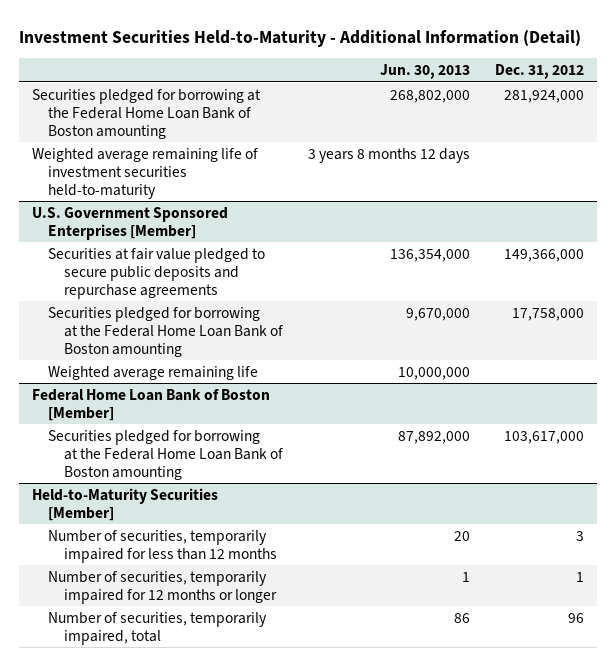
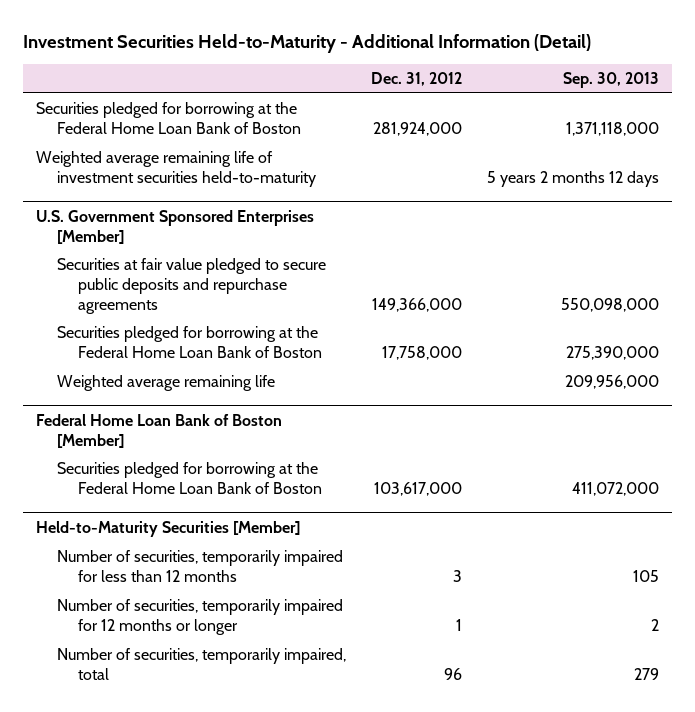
[379,63,470,79] Jun. 30, 2013 -> none
none -> [563,72,660,89] Sep. 30, 2013
[31,88,261,139] Securities pledged for borrowing at the Federal Home Loan Bank of Boston amounting -> [35,102,301,134] Securities pledged for borrowing at the Federal Home Loan Bank of Boston
[47,306,283,357] Securities pledged for borrowing at the Federal Home Loan Bank of Boston amounting -> [56,326,322,358] Securities pledged for borrowing at the Federal Home Loan Bank of Boston
[47,429,283,480] Securities pledged for borrowing at the Federal Home Loan Bank of Boston amounting -> [56,462,322,494] Securities pledged for borrowing at the Federal Home Loan Bank of Boston

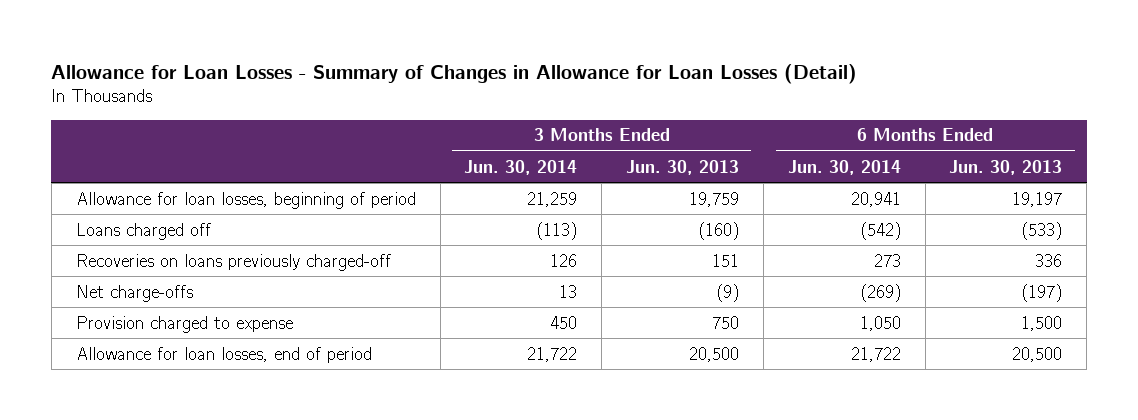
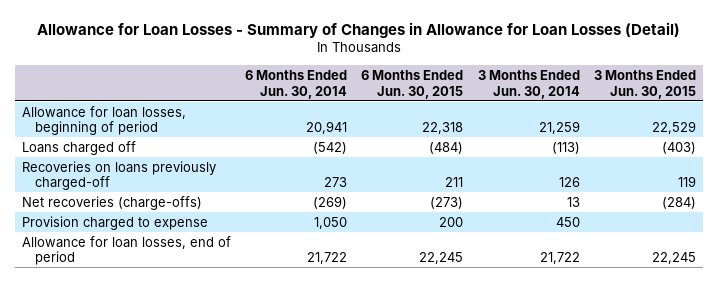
[626,159,740,175] Jun. 30, 2013 -> none
[949,159,1063,175] Jun. 30, 2013 -> none
none -> [361,70,464,99] 6 Months Ended Jun. 30, 2015
none -> [594,70,697,99] 3 Months Ended Jun. 30, 2015
[75,284,193,302] Net charge-offs -> [21,195,202,210] Net recoveries (charge-offs)

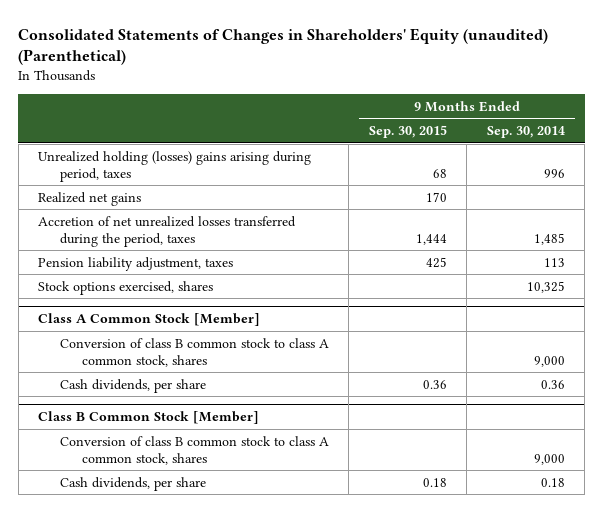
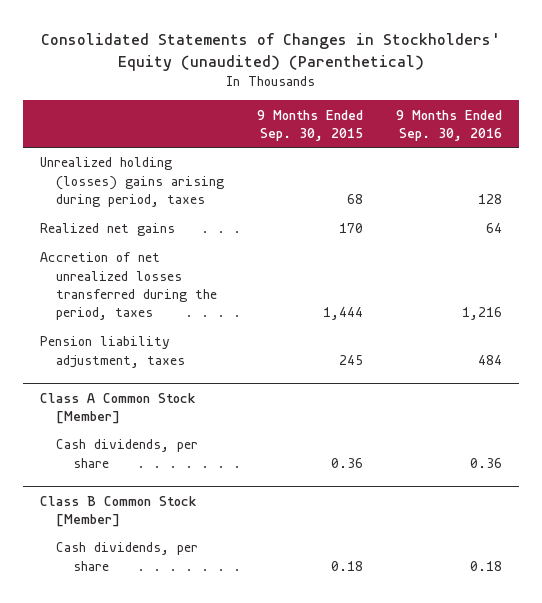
[18,27,549,66] Consolidated Statements of Changes in Shareholders' Equity (unaudited) (Parenthetical) -> [40,32,500,71] Consolidated Statements of Changes in Stockholders' Equity (unaudited) (Parenthetical)
[486,126,565,139] Sep. 30, 2014 -> none
none -> [396,109,503,141] 9 Months Ended Sep. 30, 2016
[38,280,214,295] Stock options exercised, shares -> none
[425,256,447,268] 425 -> [339,354,364,365] 245
[60,337,330,367] Conversion of class B common stock to class A common stock, shares -> none
[60,435,330,465] Conversion of class B common stock to class A common stock, shares -> none

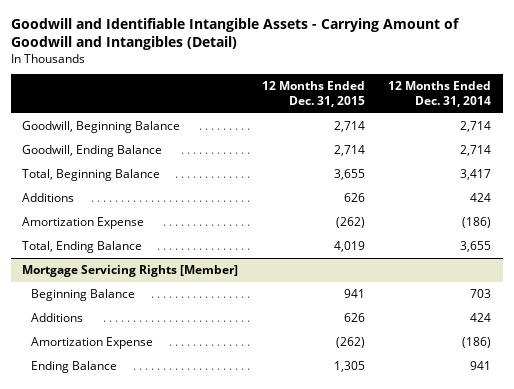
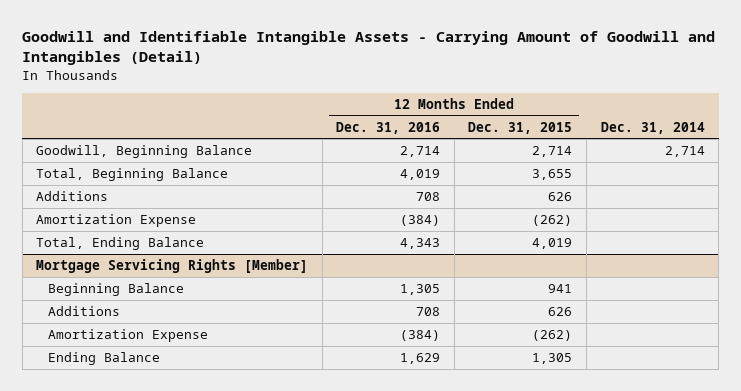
[388,81,492,107] 12 Months Ended Dec. 31, 2014 -> none
none -> [336,121,441,134] Dec. 31, 2016
none -> [600,121,705,134] Dec. 31, 2014
[22,144,163,157] Goodwill, Ending Balance -> none

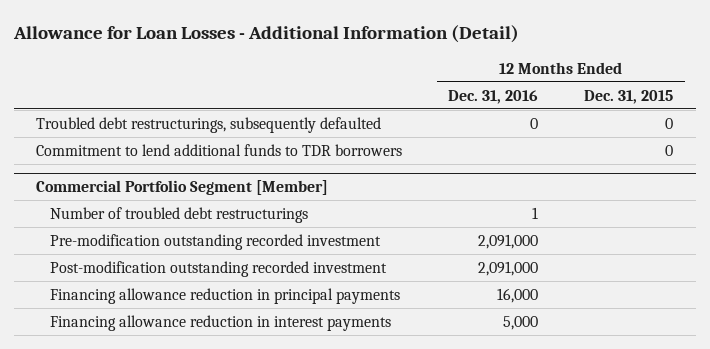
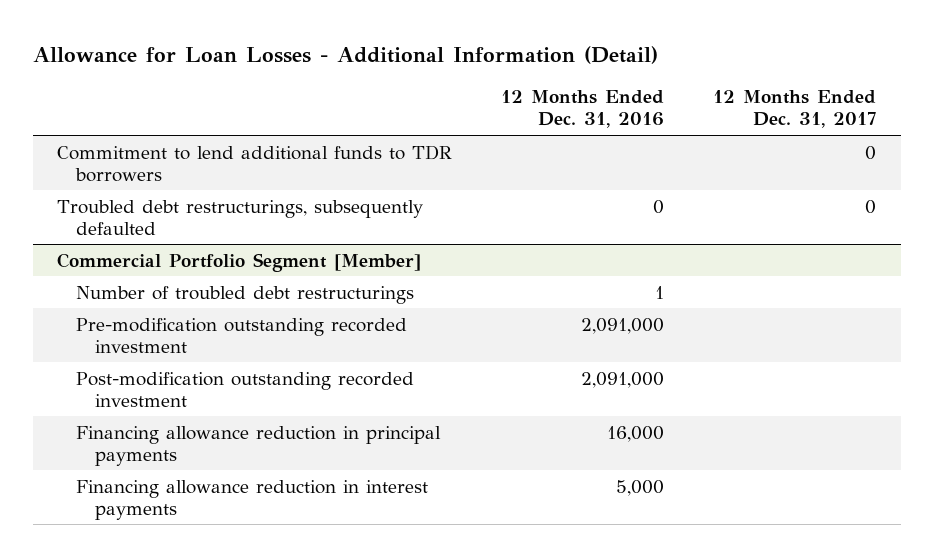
[584,89,674,104] Dec. 31, 2015 -> none
none -> [713,90,877,129] 12 Months Ended Dec. 31, 2017
[36,116,382,133] Troubled debt restructurings, subsequently defaulted -> [57,199,424,235] Troubled debt restructurings, subsequently defaulted

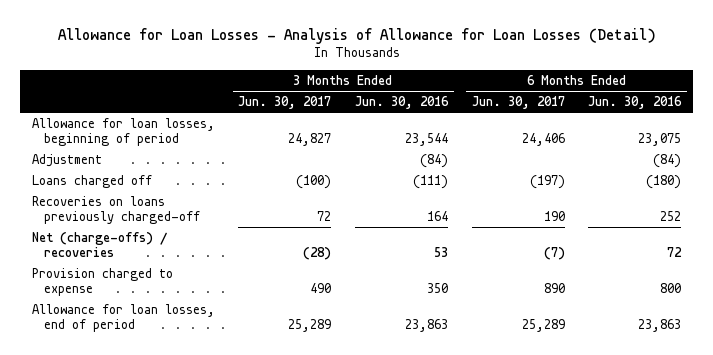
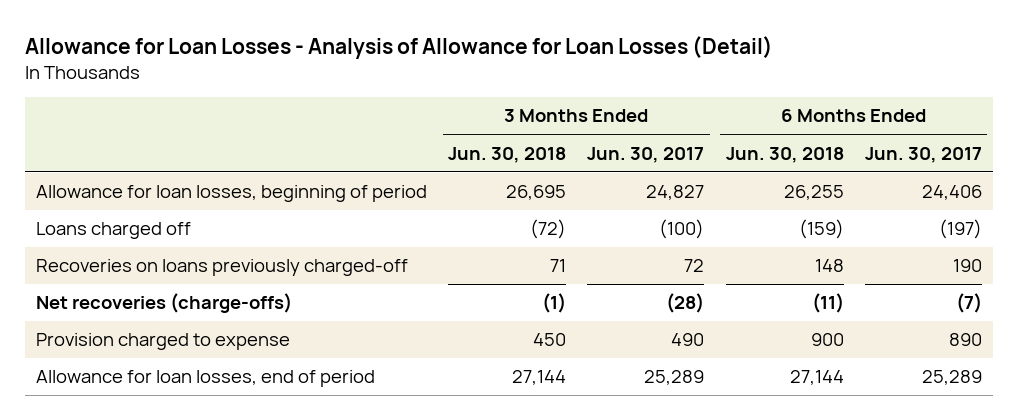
[355,96,450,110] Jun. 30, 2016 -> none
[588,96,683,110] Jun. 30, 2016 -> none
none -> [447,146,566,163] Jun. 30, 2018
none -> [725,146,844,163] Jun. 30, 2018
[31,153,102,167] Adjustment -> none
[31,231,167,257] Net (charge-offs) / recoveries -> [35,293,292,314] Net recoveries (charge-offs)

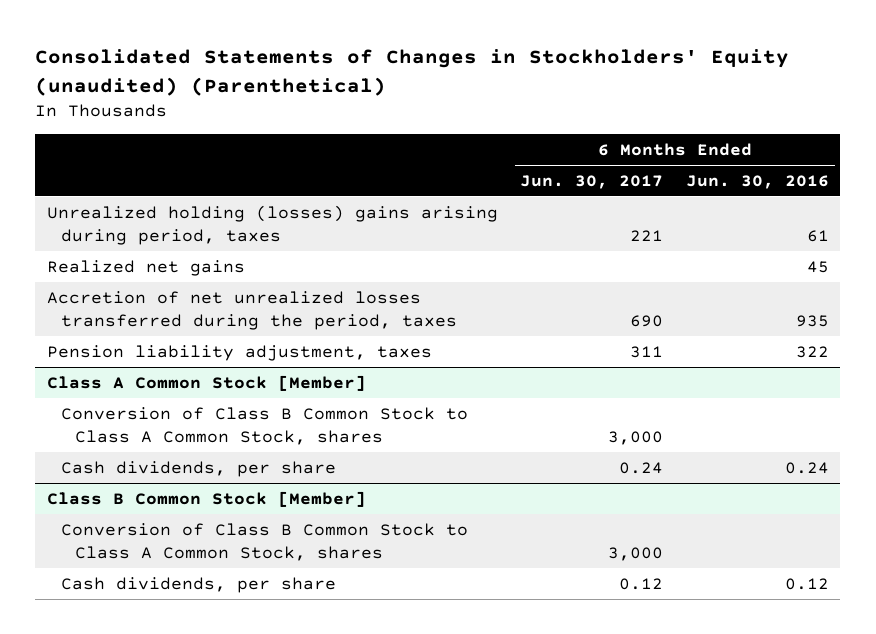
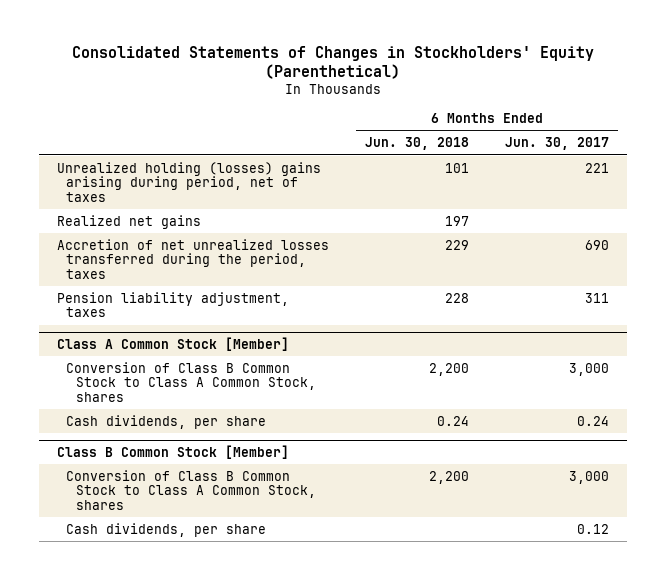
[35,49,790,96] Consolidated Statements of Changes in Stockholders' Equity (unaudited) (Parenthetical) -> [71,45,594,80] Consolidated Statements of Changes in Stockholders' Equity (Parenthetical)
[686,174,830,189] Jun. 30, 2016 -> none
none -> [364,137,469,151] Jun. 30, 2018
[46,204,498,246] Unrealized holding (losses) gains arising during period, taxes -> [56,161,321,202] Unrealized holding (losses) gains arising during period, net of taxes

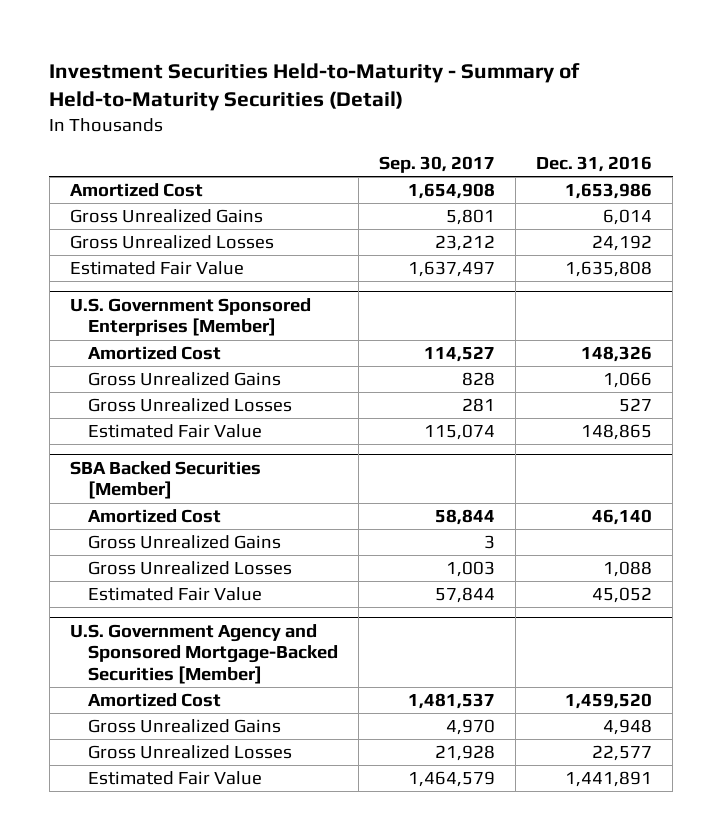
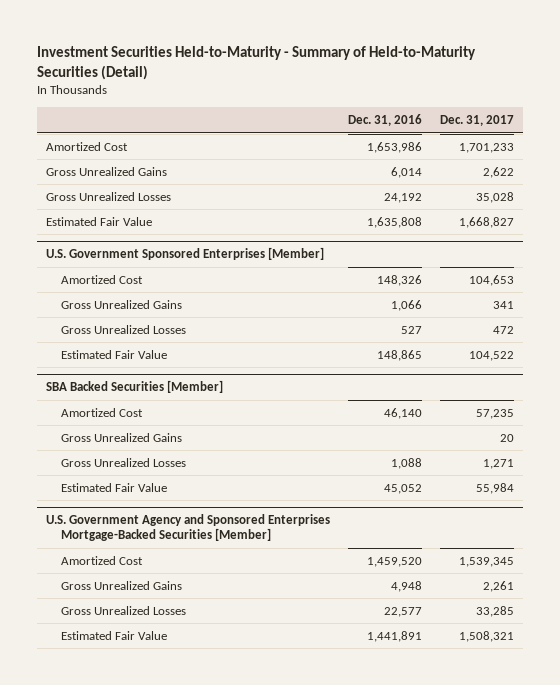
[379,155,496,173] Sep. 30, 2017 -> none
none -> [439,115,514,127] Dec. 31, 2017
[69,623,339,684] U.S. Government Agency and Sponsored Mortgage-Backed Securities [Member] -> [45,514,330,542] U.S. Government Agency and Sponsored Enterprises Mortgage-Backed Securities [Member]

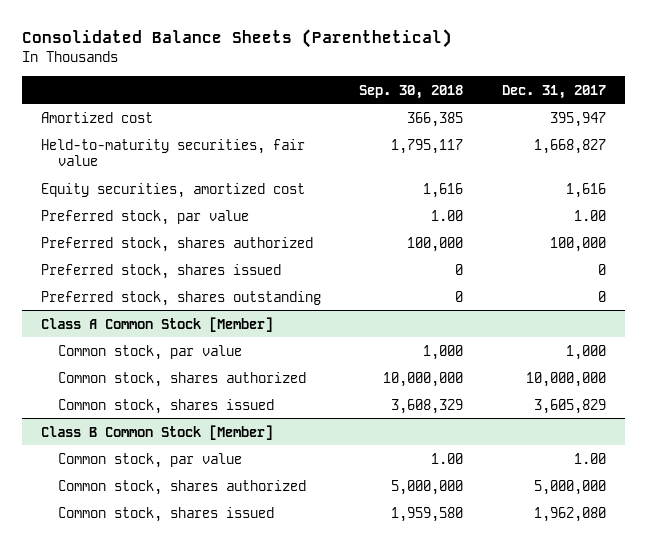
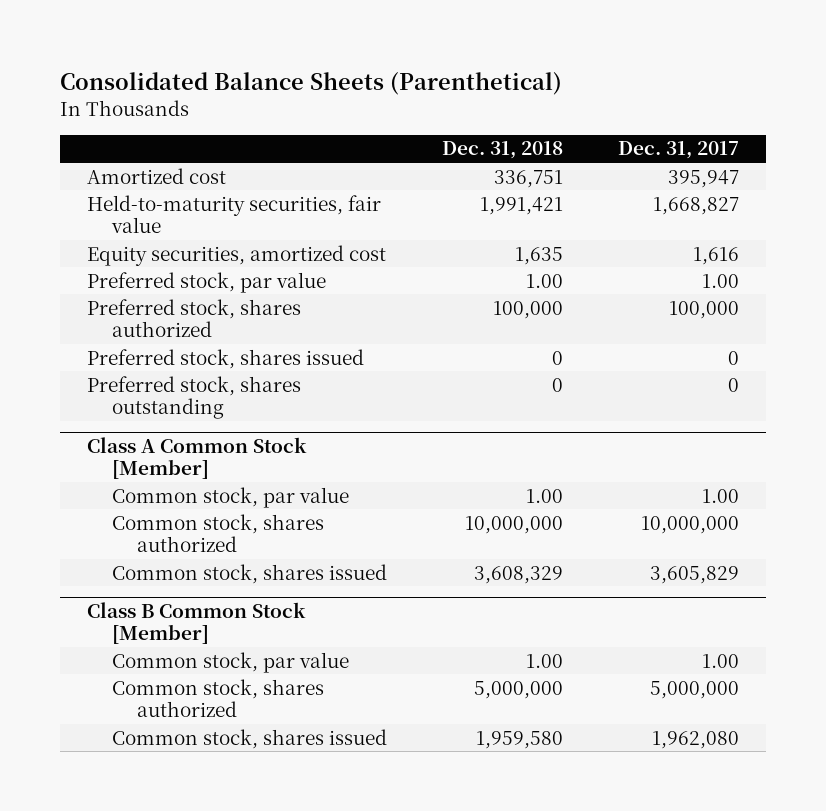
[359,84,464,99] Sep. 30, 2018 -> none
none -> [442,141,564,160] Dec. 31, 2018
[566,344,607,360] 1,000 -> [701,488,739,503] 1.00

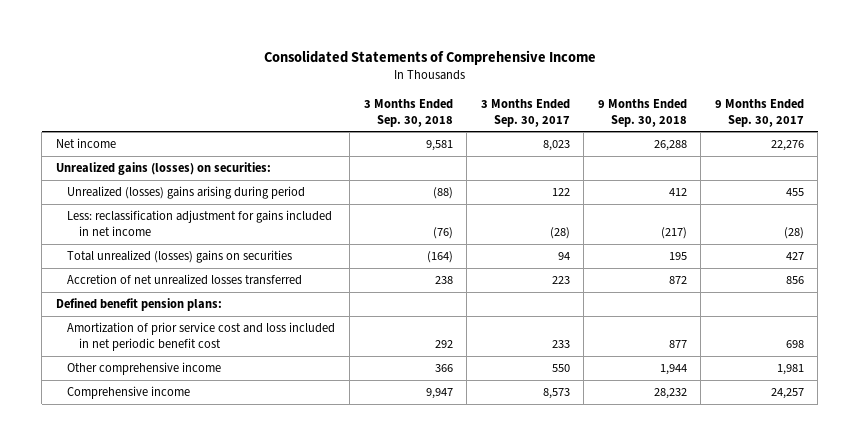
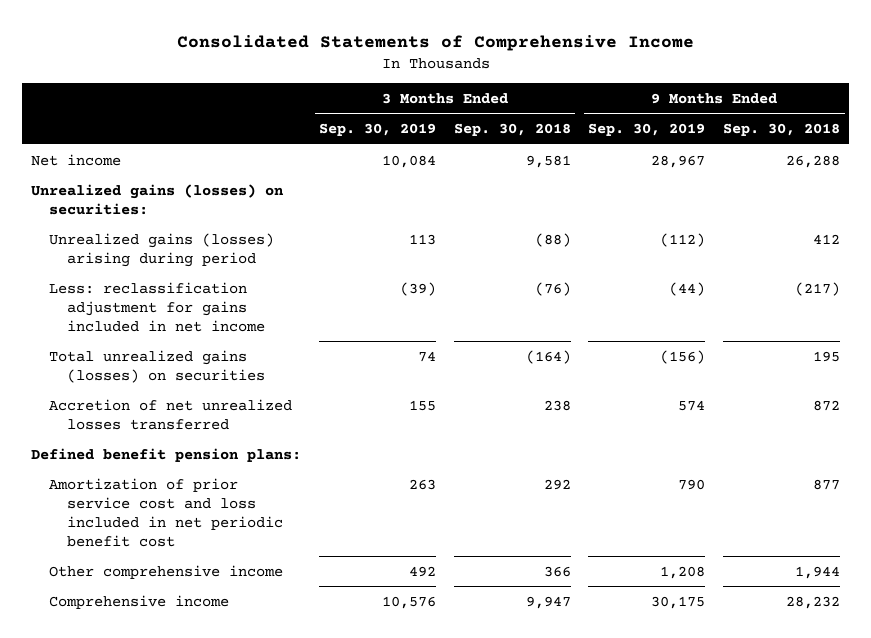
[480,98,570,127] 3 Months Ended Sep. 30, 2017 -> none
[714,98,804,127] 9 Months Ended Sep. 30, 2017 -> none
none -> [318,123,436,137] Sep. 30, 2019
none -> [588,123,706,137] Sep. 30, 2019
[67,186,306,200] Unrealized (losses) gains arising during period -> [49,232,275,267] Unrealized gains (losses) arising during period
[67,250,293,264] Total unrealized (losses) gains on securities -> [49,349,266,383] Total unrealized gains (losses) on securities

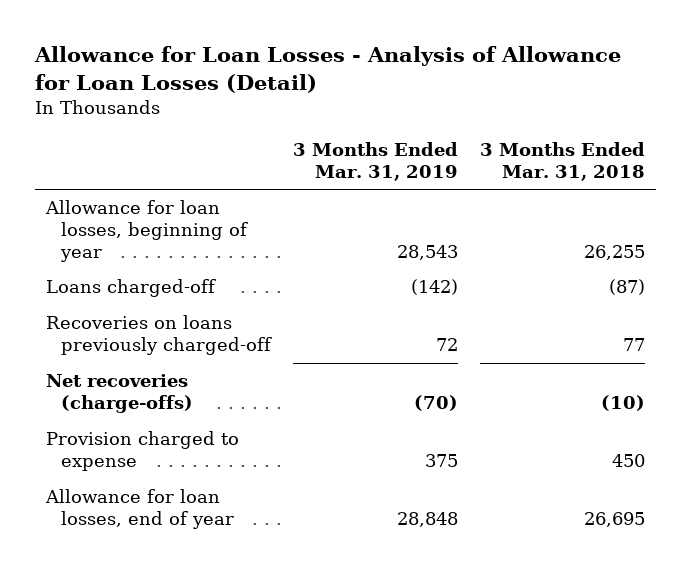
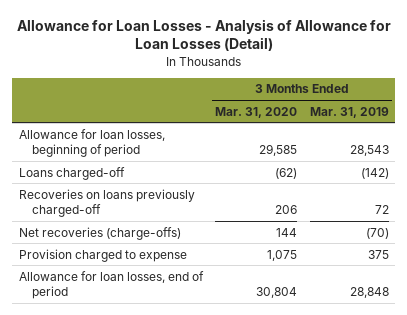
[479,141,645,181] 3 Months Ended Mar. 31, 2018 -> none
none -> [215,106,298,118] Mar. 31, 2020
[44,200,249,262] Allowance for loan losses, beginning of year -> [18,128,165,158] Allowance for loan losses, beginning of period
[44,489,235,530] Allowance for loan losses, end of year -> [18,270,204,300] Allowance for loan losses, end of period

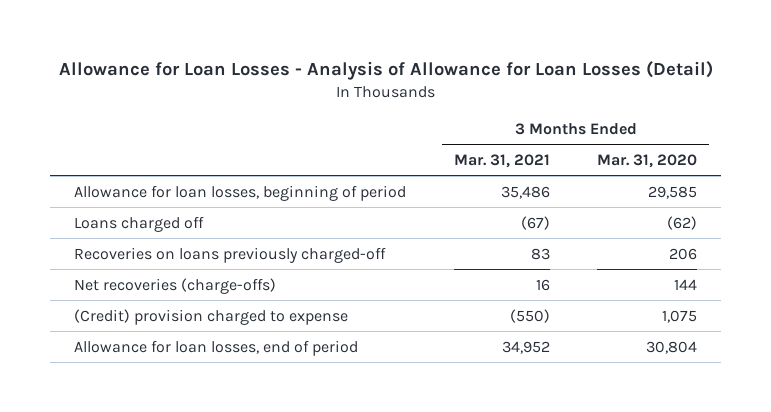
[309,106,389,118] Mar. 31, 2019 -> none
none -> [453,153,550,168] Mar. 31, 2021
[18,166,125,180] Loans charged-off -> [74,215,205,232] Loans charged off
[18,248,187,262] Provision charged to expense -> [74,308,349,325] (Credit) provision charged to expense

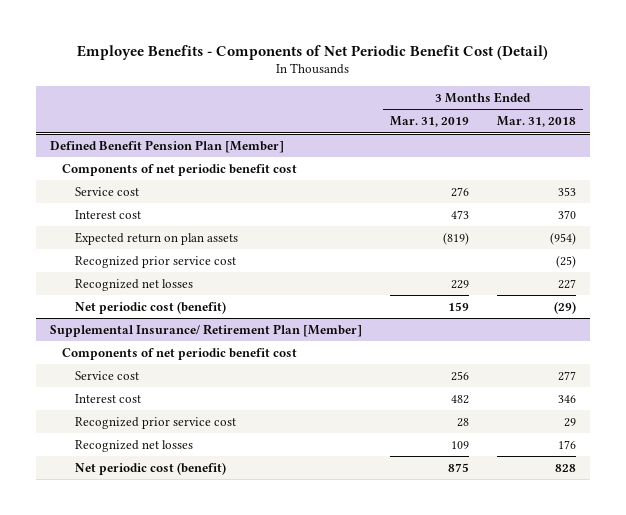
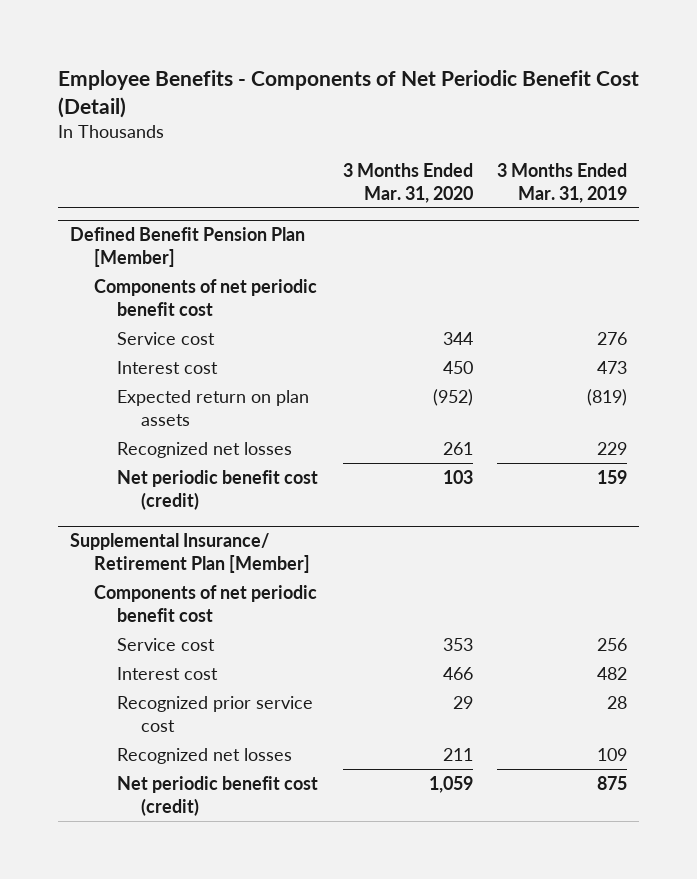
[497,116,577,128] Mar. 31, 2018 -> none
none -> [342,163,473,203] 3 Months Ended Mar. 31, 2020
[74,255,236,268] Recognized prior service cost -> none
[74,300,226,314] Net periodic cost (benefit) -> [117,470,319,510] Net periodic benefit cost (credit)
[74,461,226,475] Net periodic cost (benefit) -> [117,776,319,816] Net periodic benefit cost (credit)

